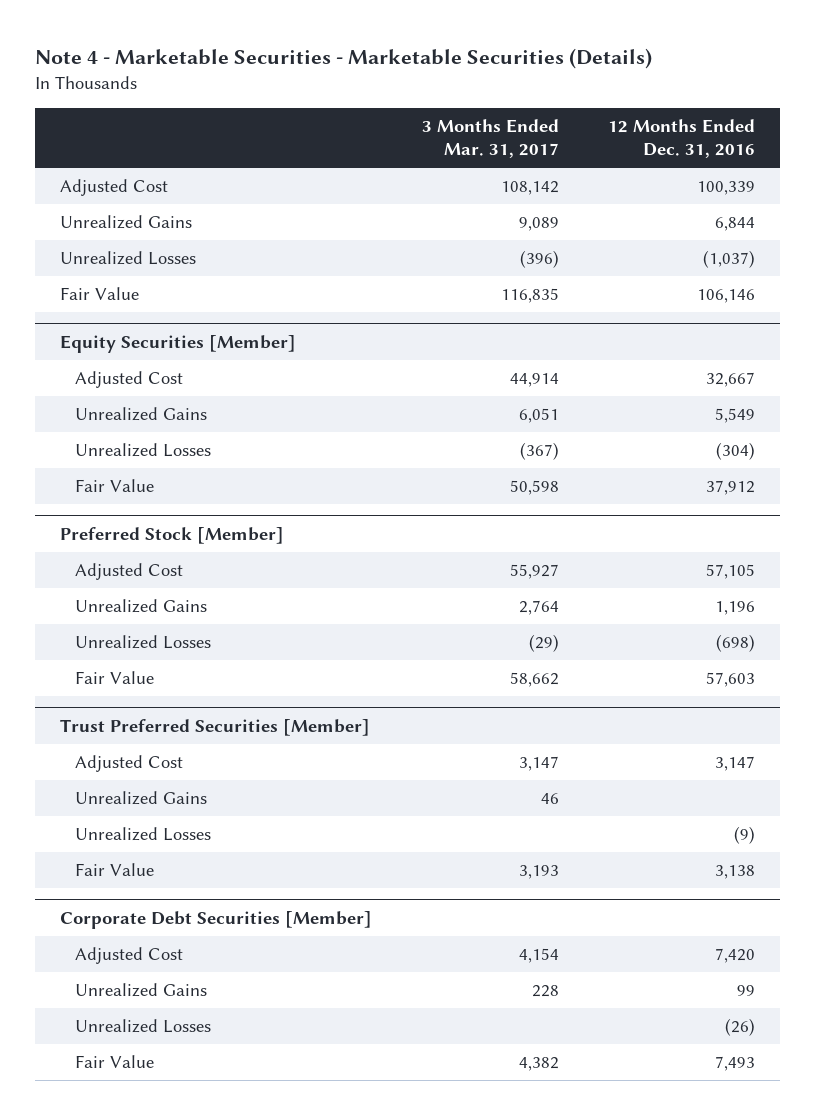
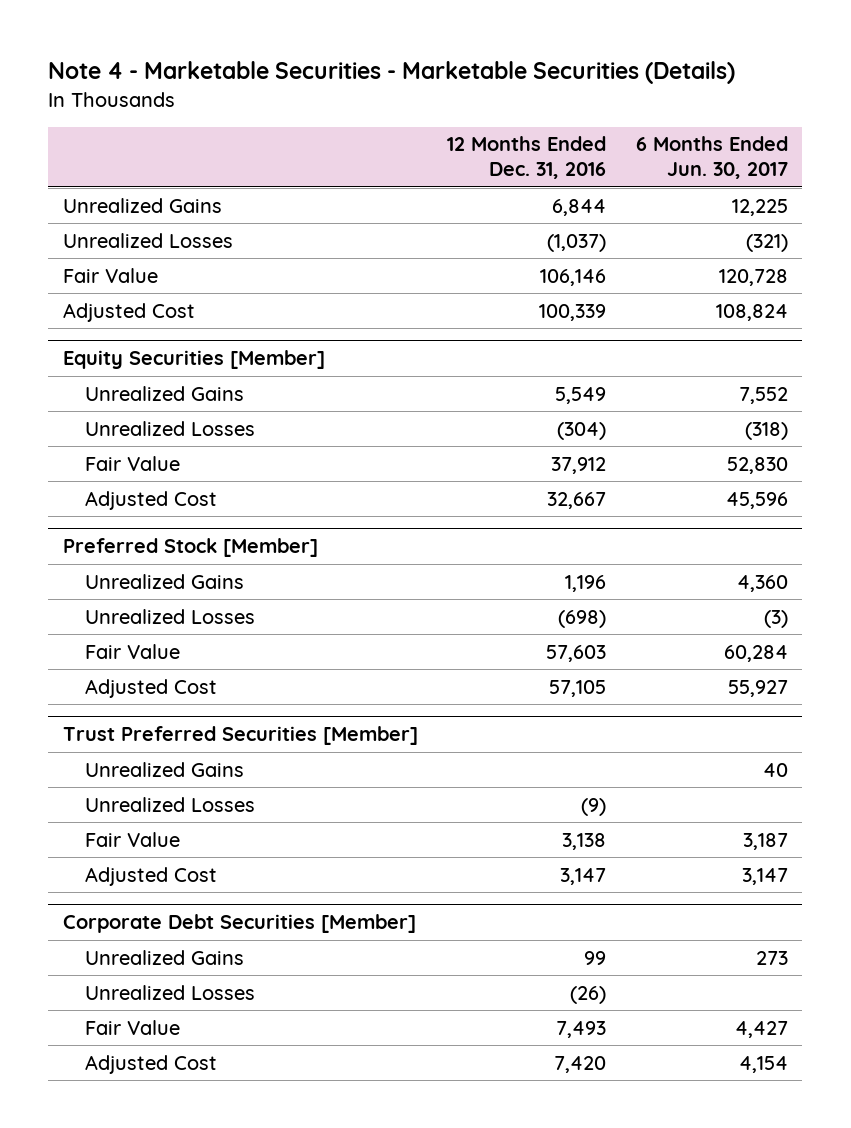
[421,118,559,159] 3 Months Ended Mar. 31, 2017 -> none
none -> [635,136,788,180] 6 Months Ended Jun. 30, 2017
[59,179,168,197] Adjusted Cost -> [62,302,195,322] Adjusted Cost
[74,371,183,389] Adjusted Cost -> [84,490,217,510] Adjusted Cost
[74,563,183,581] Adjusted Cost -> [84,678,217,698] Adjusted Cost
[74,755,183,773] Adjusted Cost -> [84,866,217,886] Adjusted Cost
[74,947,183,965] Adjusted Cost -> [84,1054,217,1074] Adjusted Cost

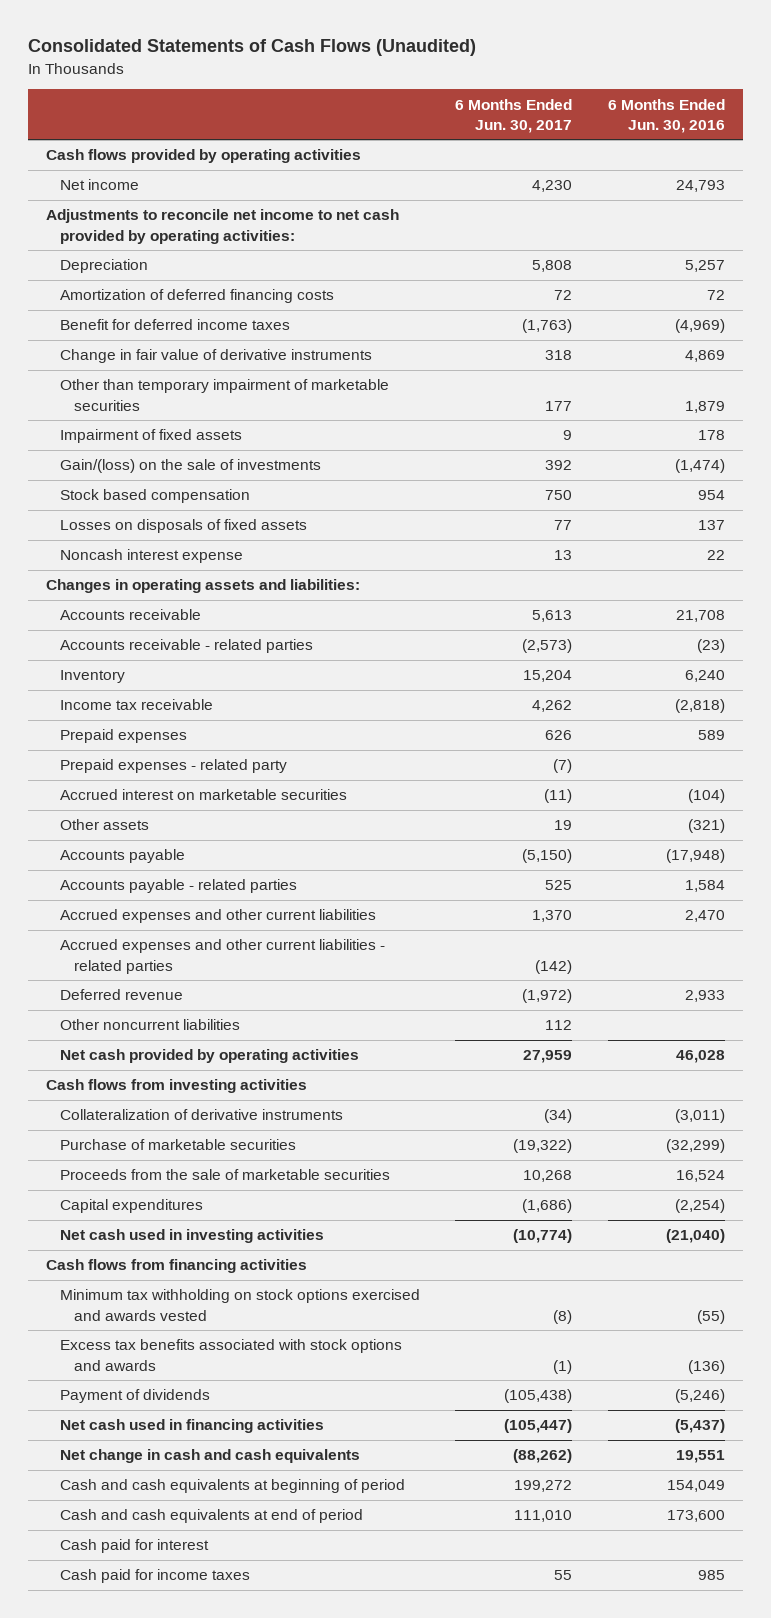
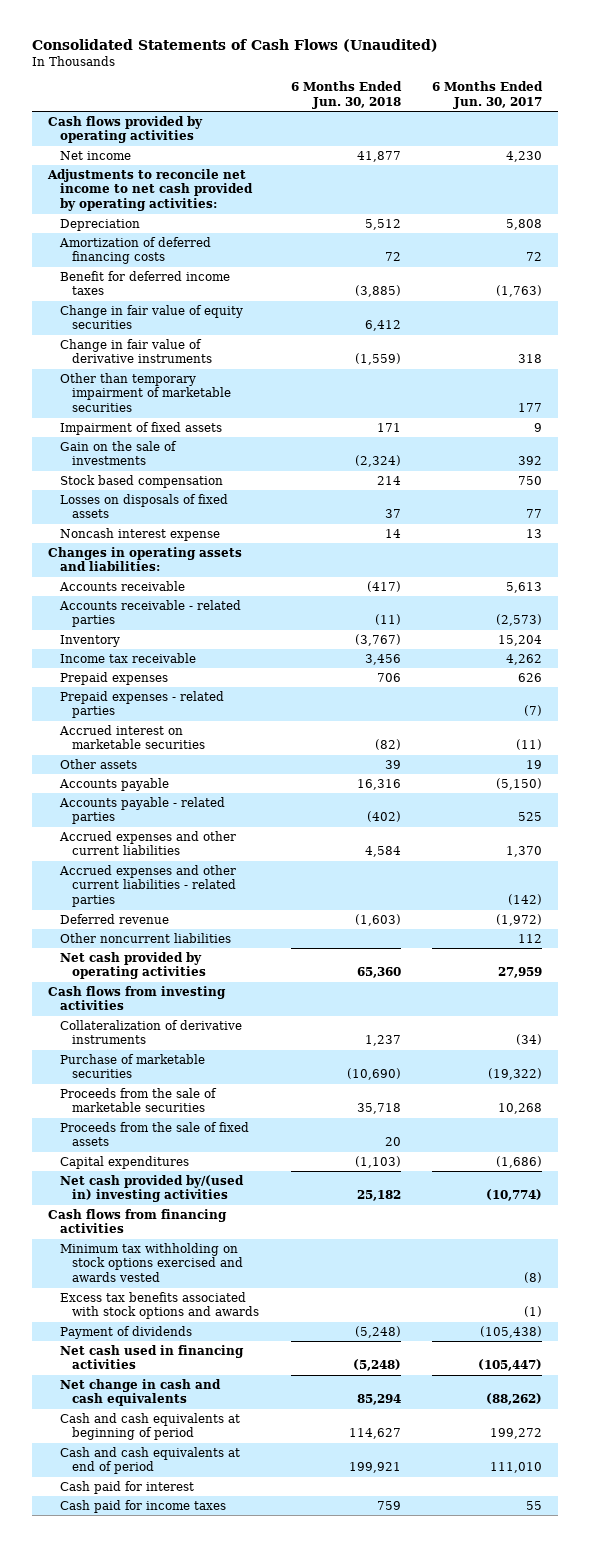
[607,98,725,133] 6 Months Ended Jun. 30, 2016 -> none
none -> [290,81,402,109] 6 Months Ended Jun. 30, 2018
none -> [60,304,244,330] Change in fair value of equity securities
[59,459,321,474] Gain/(loss) on the sale of investments -> [60,440,178,466] Gain on the sale of investments
[59,759,287,774] Prepaid expenses - related party -> [60,690,225,719] Prepaid expenses - related parties
none -> [60,1121,250,1147] Proceeds from the sale of fixed assets
[59,1229,324,1244] Net cash used in investing activities -> [60,1174,245,1203] Net cash provided by/(used in) investing activities

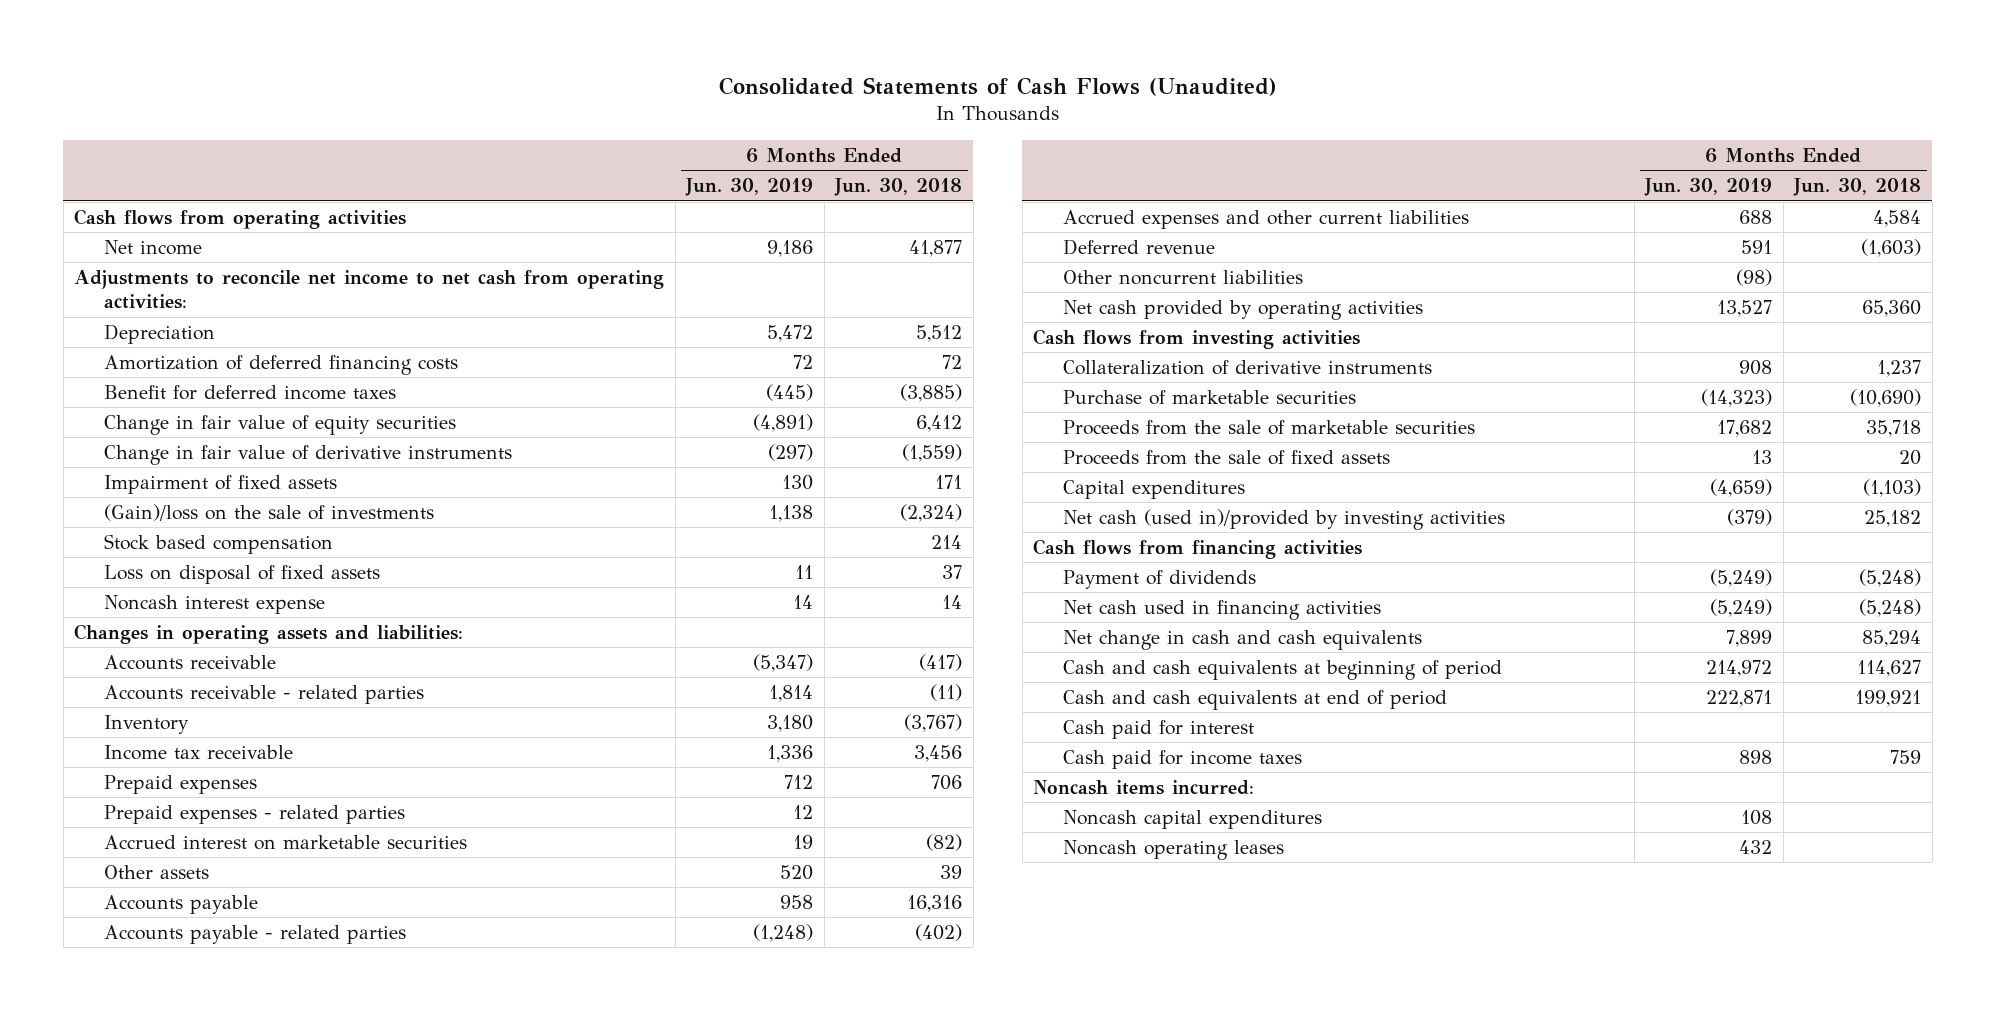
[432,81,544,109] 6 Months Ended Jun. 30, 2017 -> none
none -> [685,178,814,197] Jun. 30, 2019
[47,115,203,144] Cash flows provided by operating activities -> [74,208,407,229] Cash flows from operating activities
[46,168,254,212] Adjustments to reconcile net income to net cash provided by operating activities: -> [74,269,665,310] Adjustments to reconcile net income to net cash from operating activities:
[60,372,232,413] Other than temporary impairment of marketable securities -> none
[60,440,178,466] Gain on the sale of investments -> [104,503,435,521] (Gain)/loss on the sale of investments
[60,493,229,519] Losses on disposals of fixed assets -> [104,564,381,584] Loss on disposal of fixed assets
[59,864,237,908] Accrued expenses and other current liabilities - related parties -> none
[60,1174,245,1203] Net cash provided by/(used in) investing activities -> [1063,508,1506,530] Net cash (used in)/provided by investing activities
[60,1242,244,1283] Minimum tax withholding on stock options exercised and awards vested -> none
[60,1291,260,1320] Excess tax benefits associated with stock options and awards -> none
none -> [1033,779,1255,795] Noncash items incurred:
none -> [1063,809,1323,829] Noncash capital expenditures
none -> [1063,839,1285,860] Noncash operating leases

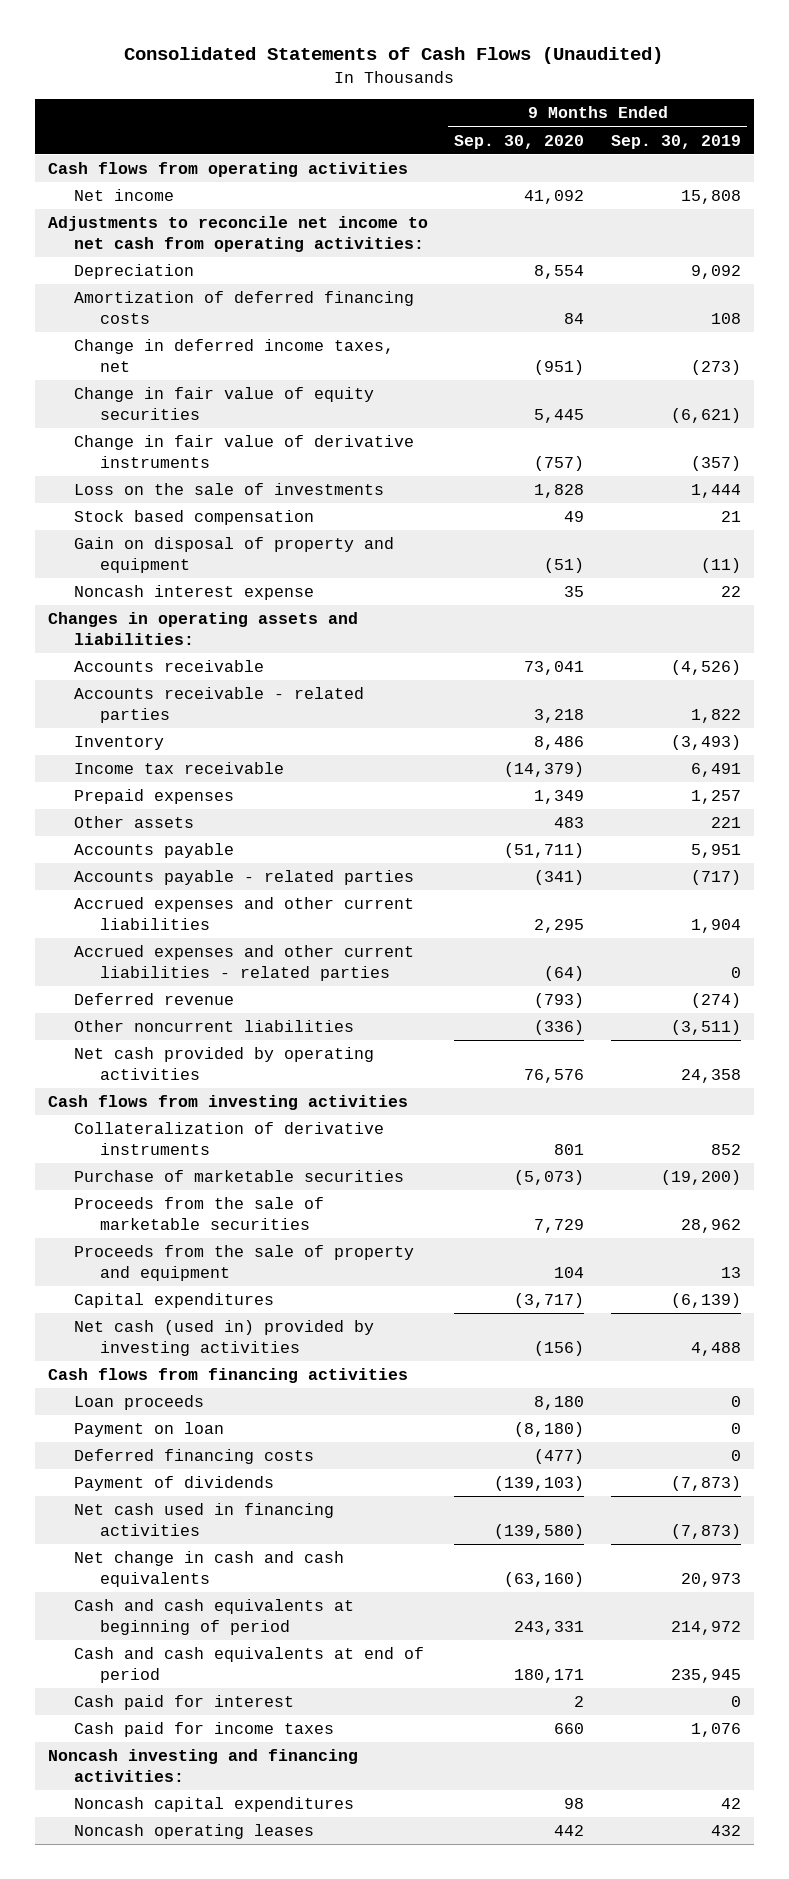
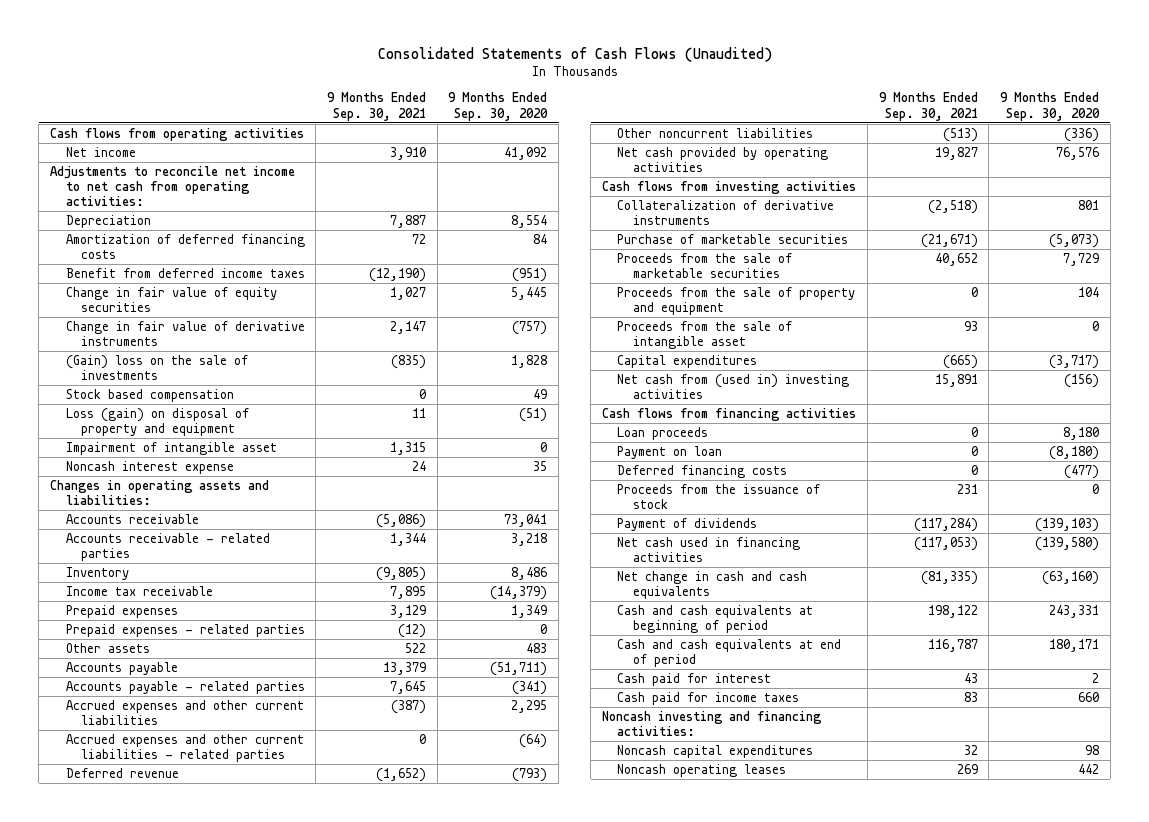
[610,134,741,149] Sep. 30, 2019 -> none
none -> [327,92,427,121] 9 Months Ended Sep. 30, 2021
[73,339,394,373] Change in deferred income taxes, net -> [65,267,305,278] Benefit from deferred income taxes
[73,483,384,496] Loss on the sale of investments -> [65,354,248,380] (Gain) loss on the sale of investments
[73,537,394,574] Gain on disposal of property and equipment -> [65,407,249,436] Loss (gain) on disposal of property and equipment
none -> [65,441,277,455] Impairment of intangible asset
none -> [65,623,305,637] Prepaid expenses - related parties
none -> [617,320,793,349] Proceeds from the sale of intangible asset
[73,1320,374,1357] Net cash (used in) provided by investing activities -> [617,373,850,399] Net cash from (used in) investing activities
none -> [617,483,821,509] Proceeds from the issuance of stock

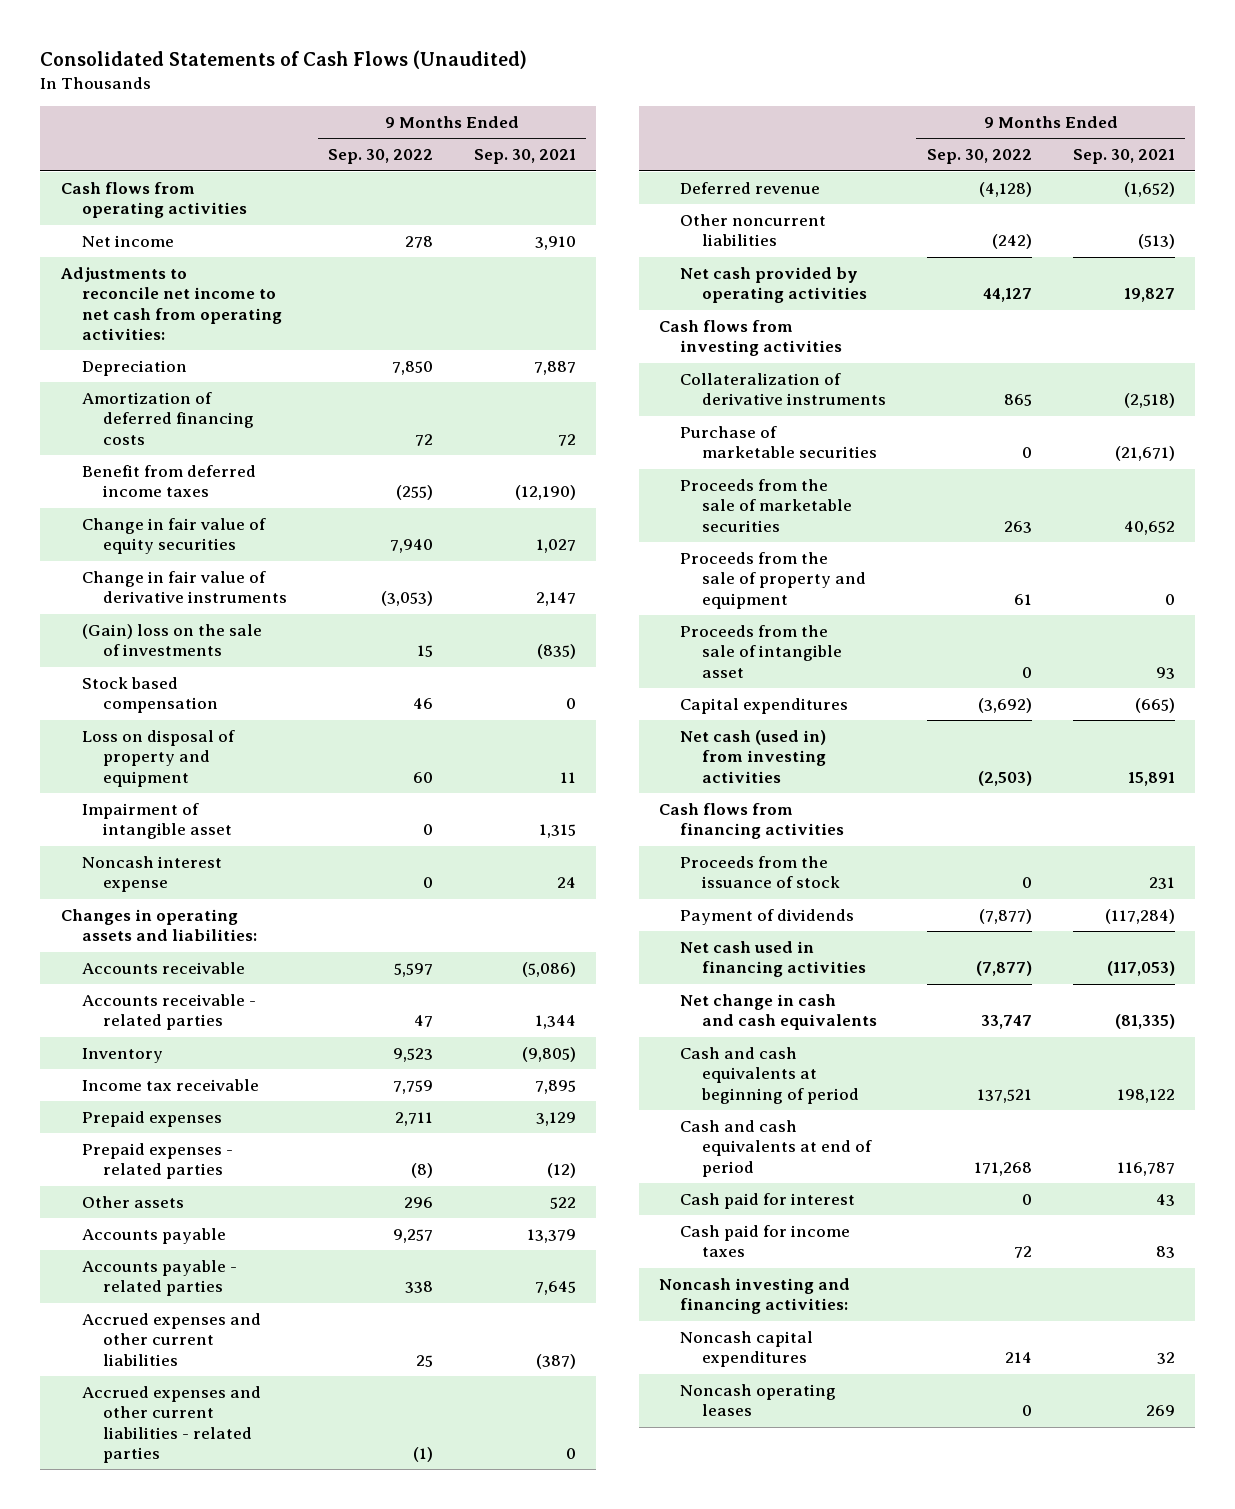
[448,92,549,121] 9 Months Ended Sep. 30, 2020 -> none
none -> [328,149,434,165] Sep. 30, 2022
[65,407,249,436] Loss (gain) on disposal of property and equipment -> [81,729,235,787] Loss on disposal of property and equipment
[617,373,850,399] Net cash from (used in) investing activities -> [680,729,827,783] Net cash (used in) from investing activities
[617,426,709,440] Loan proceeds -> none
[617,445,723,459] Payment on loan -> none
[617,464,788,478] Deferred financing costs -> none

